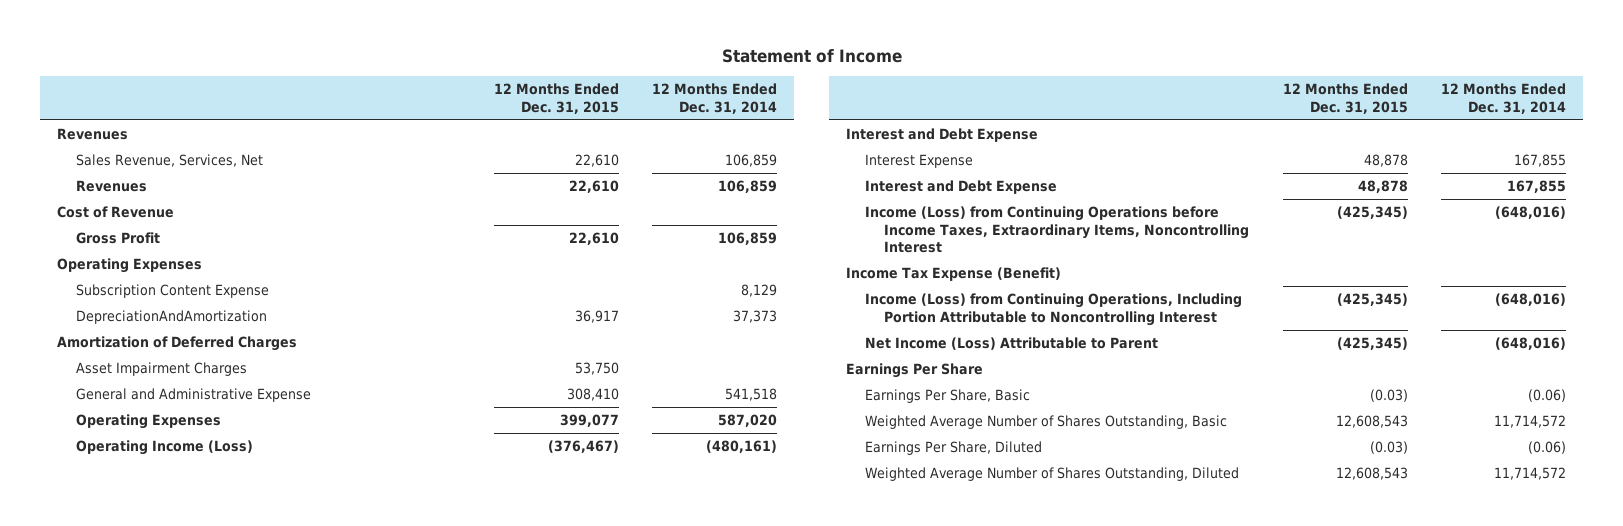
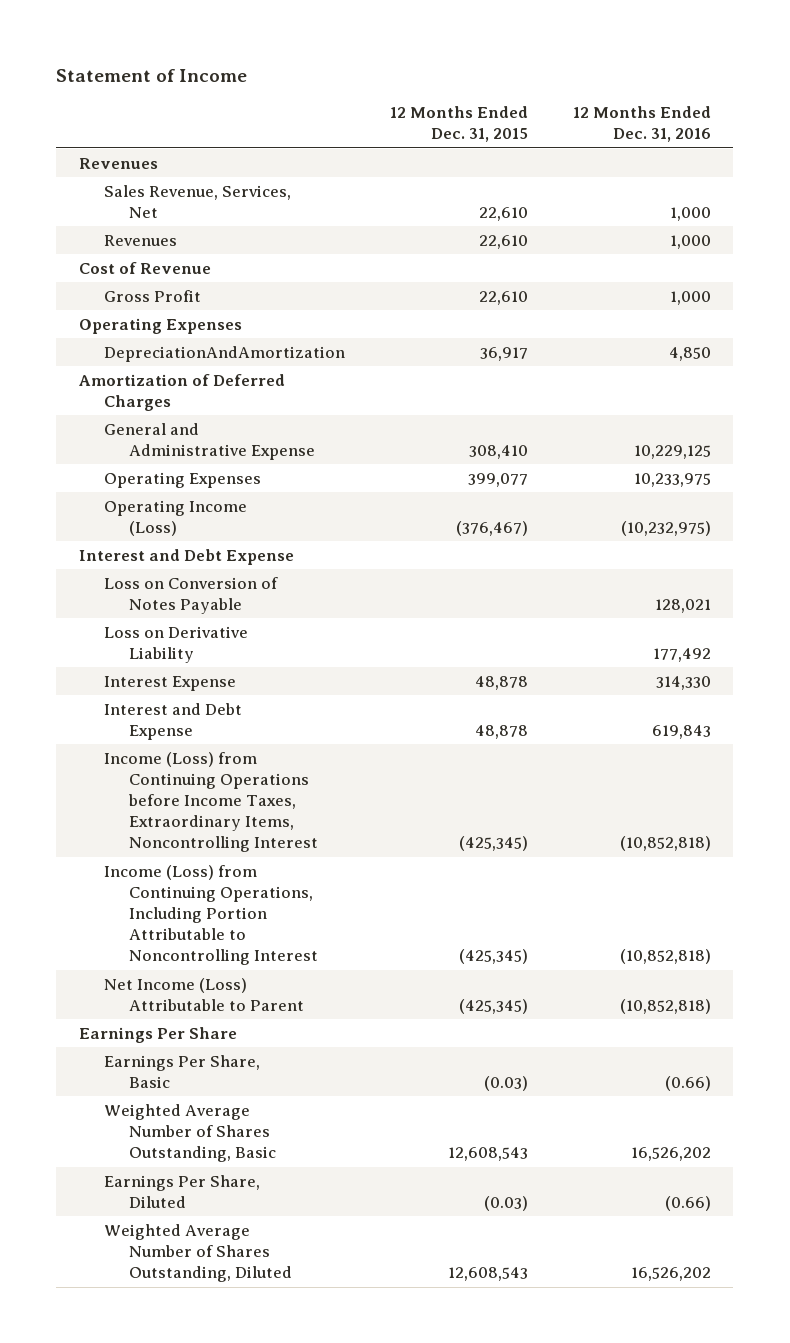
[652,83,778,114] 12 Months Ended Dec. 31, 2014 -> none
none -> [572,106,711,143] 12 Months Ended Dec. 31, 2016
[75,284,269,299] Subscription Content Expense -> none
[75,362,247,377] Asset Impairment Charges -> none
none -> [103,576,278,615] Loss on Conversion of Notes Payable
none -> [103,625,248,664] Loss on Derivative Liability
[846,267,1062,282] Income Tax Expense (Benefit) -> none

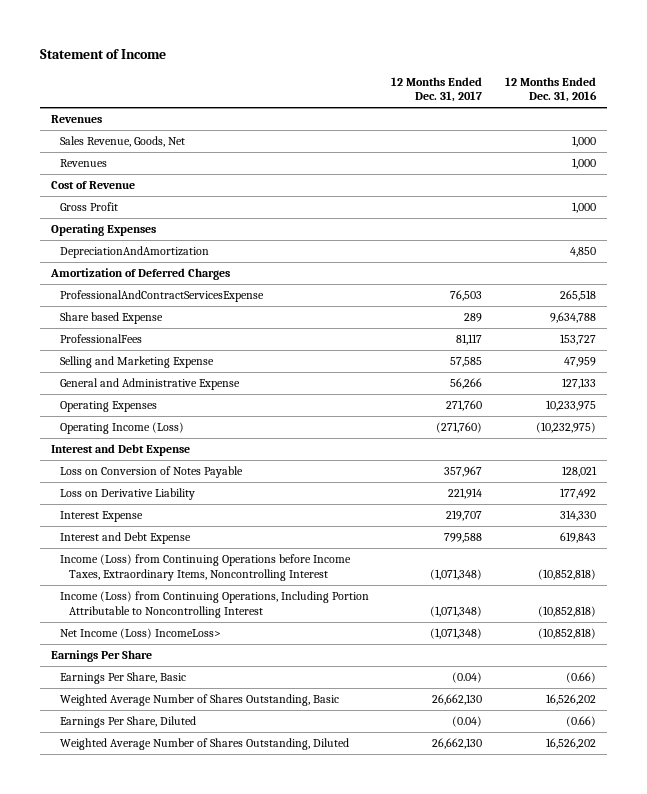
[389,106,528,143] 12 Months Ended Dec. 31, 2015 -> none
none -> [391,76,483,103] 12 Months Ended Dec. 31, 2017
[103,184,291,219] Sales Revenue, Services, Net -> [60,136,186,148] Sales Revenue, Goods, Net
none -> [60,290,265,303] ProfessionalAndContractServicesExpense
none -> [60,312,164,325] Share based Expense
none -> [60,334,143,344] ProfessionalFees
none -> [60,356,215,369] Selling and Marketing Expense
[633,445,711,460] 10,229,125 -> [561,378,596,390] 127,133
[103,977,304,1012] Net Income (Loss) Attributable to Parent -> [60,628,222,640] Net Income (Loss) IncomeLoss>

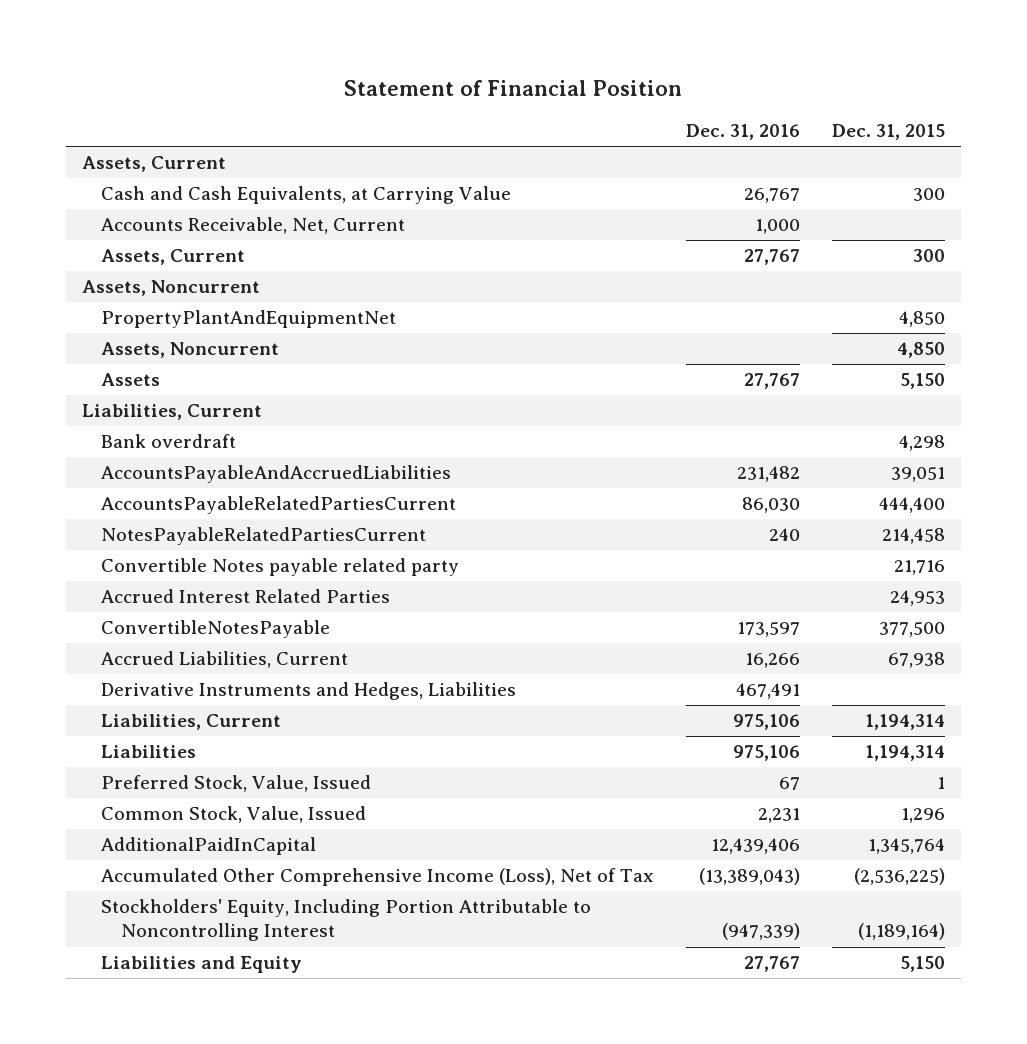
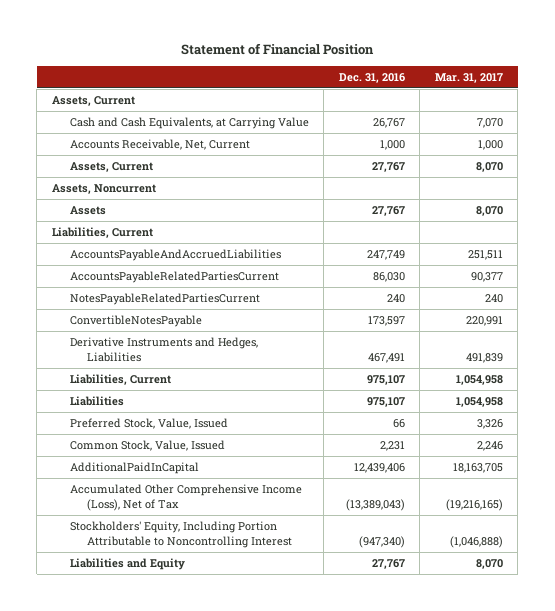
[831,124,945,141] Dec. 31, 2015 -> none
none -> [434,72,503,83] Mar. 31, 2017
[101,310,397,329] PropertyPlantAndEquipmentNet -> none
[101,342,280,359] Assets, Noncurrent -> none
[101,434,237,449] Bank overdraft -> none
[737,466,801,483] 231,482 -> [366,250,405,261] 247,749
[101,558,460,577] Convertible Notes payable related party -> none
[101,589,391,604] Accrued Interest Related Parties -> none
[101,651,349,669] Accrued Liabilities, Current -> none
[733,714,801,731] 975,106 -> [366,375,405,386] 975,107
[733,745,801,762] 975,106 -> [366,397,405,408] 975,107
[779,777,801,791] 67 -> [392,419,405,429] 66
[722,923,801,941] (947,339) -> [358,535,405,548] (947,340)

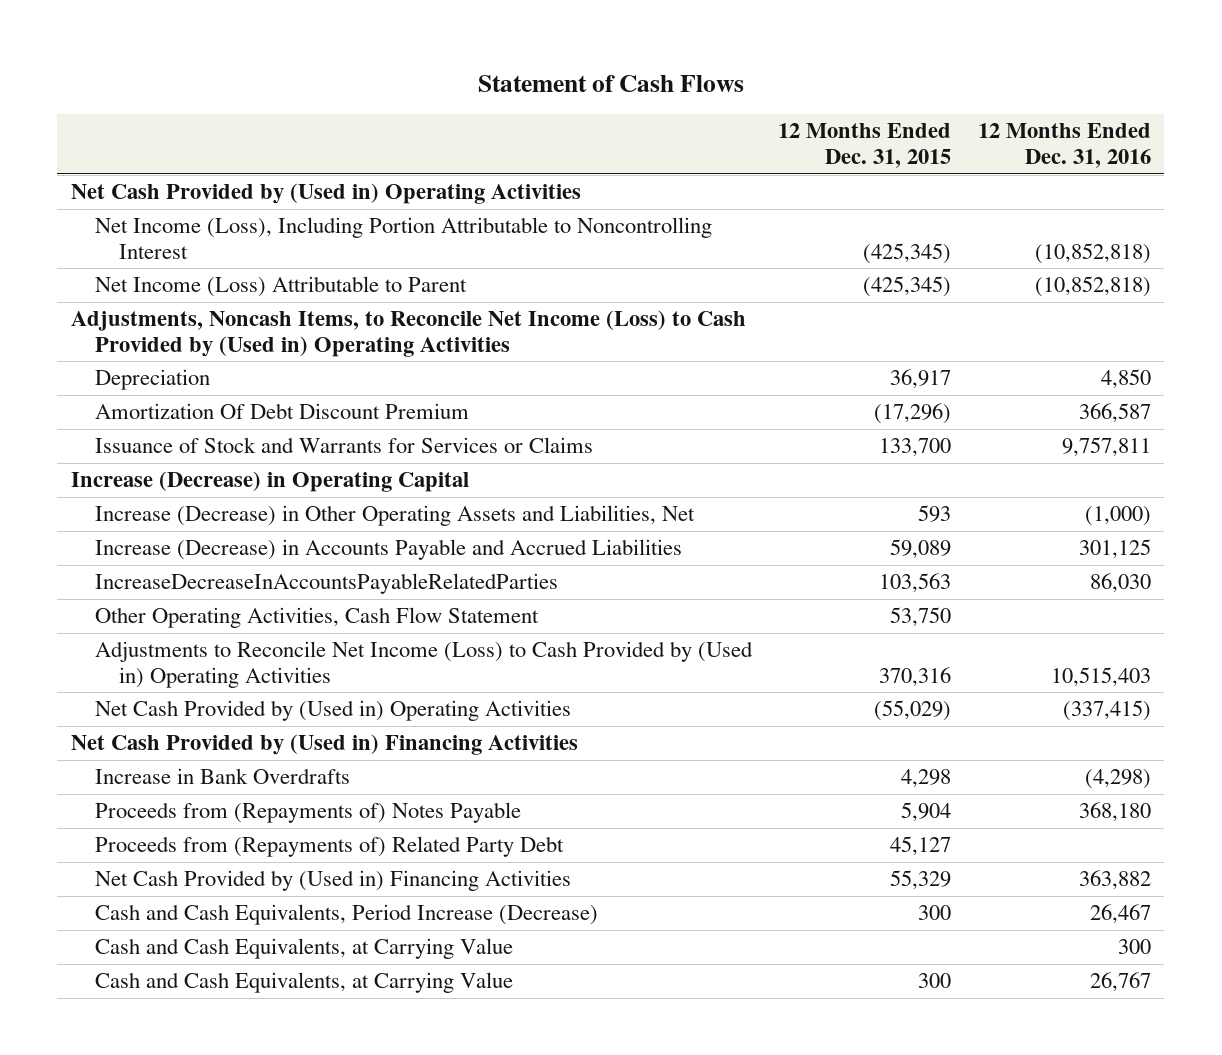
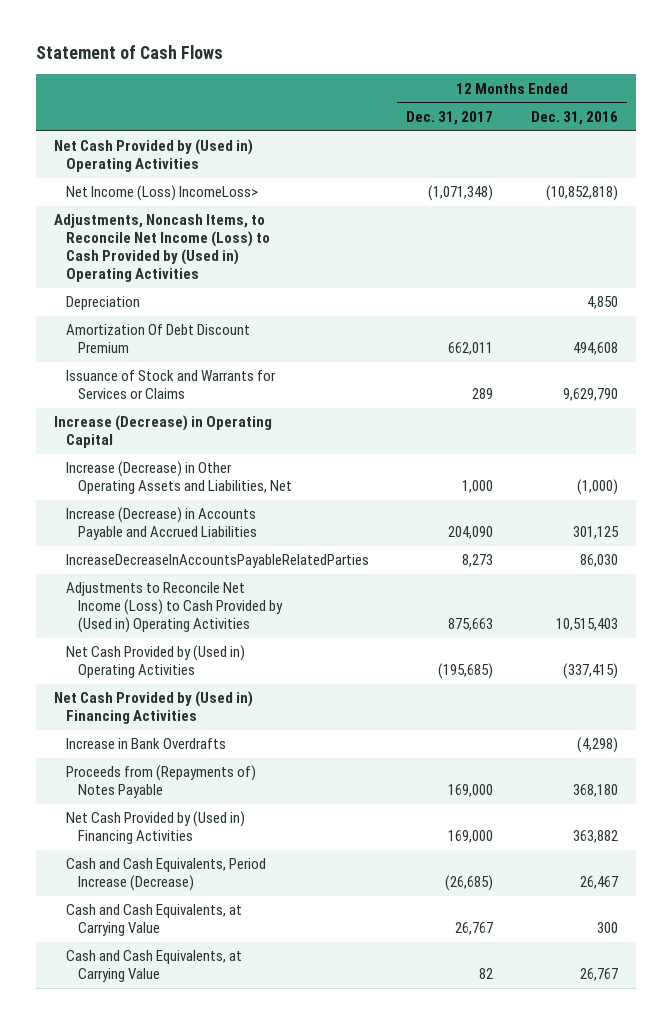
[778,123,952,169] 12 Months Ended Dec. 31, 2015 -> none
none -> [406,110,494,125] Dec. 31, 2017
[94,217,712,260] Net Income (Loss), Including Portion Attributable to Noncontrolling Interest -> none
[94,276,467,298] Net Income (Loss) Attributable to Parent -> [66,185,259,202] Net Income (Loss) IncomeLoss>
[1078,403,1151,424] 366,587 -> [572,342,618,356] 494,608
[1061,437,1151,458] 9,757,811 -> [562,388,618,402] 9,629,790
[94,607,539,629] Other Operating Activities, Cash Flow Statement -> none
[94,836,564,858] Proceeds from (Repayments of) Related Party Debt -> none

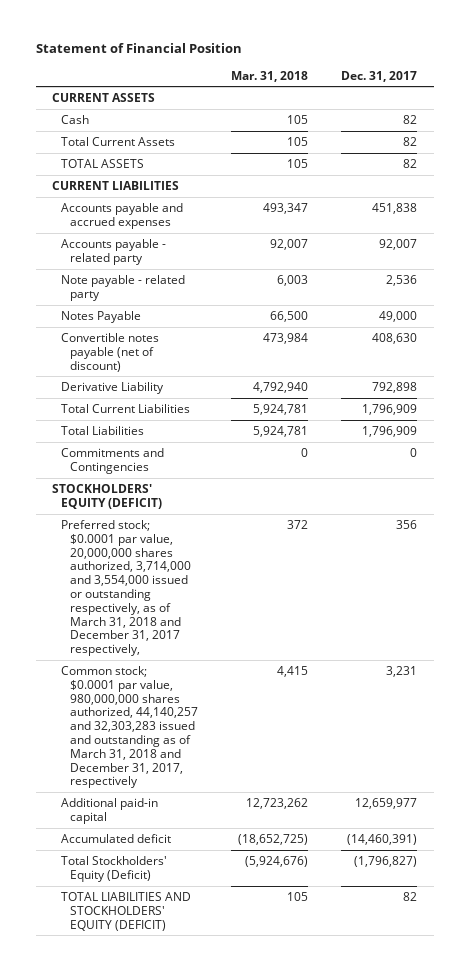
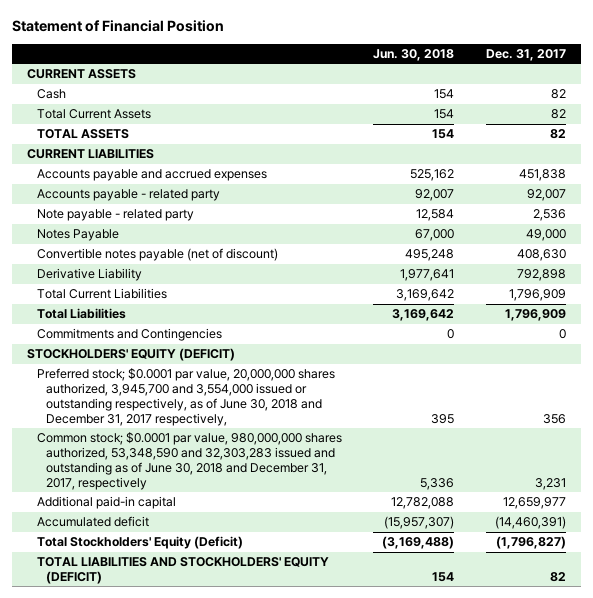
[231,70,309,82] Mar. 31, 2018 -> none
none -> [373,48,455,61] Jun. 30, 2018
[61,519,191,657] Preferred stock; $0.0001 par value, 20,000,000 shares authorized, 3,714,000 and 3,554,000 issued or outstanding respectively, as of March 31, 2018 and December 31, 2017 respectively, -> [36,368,335,426] Preferred stock; $0.0001 par value, 20,000,000 shares authorized, 3,945,700 and 3,554,000 issued or outstanding respectively, as of June 30, 2018 and December 31, 2017 respectively,
[61,665,198,789] Common stock; $0.0001 par value, 980,000,000 shares authorized, 44,140,257 and 32,303,283 issued and outstanding as of March 31, 2018 and December 31, 2017, respectively -> [36,432,342,490] Common stock; $0.0001 par value, 980,000,000 shares authorized, 53,348,590 and 32,303,283 issued and outstanding as of June 30, 2018 and December 31, 2017, respectively

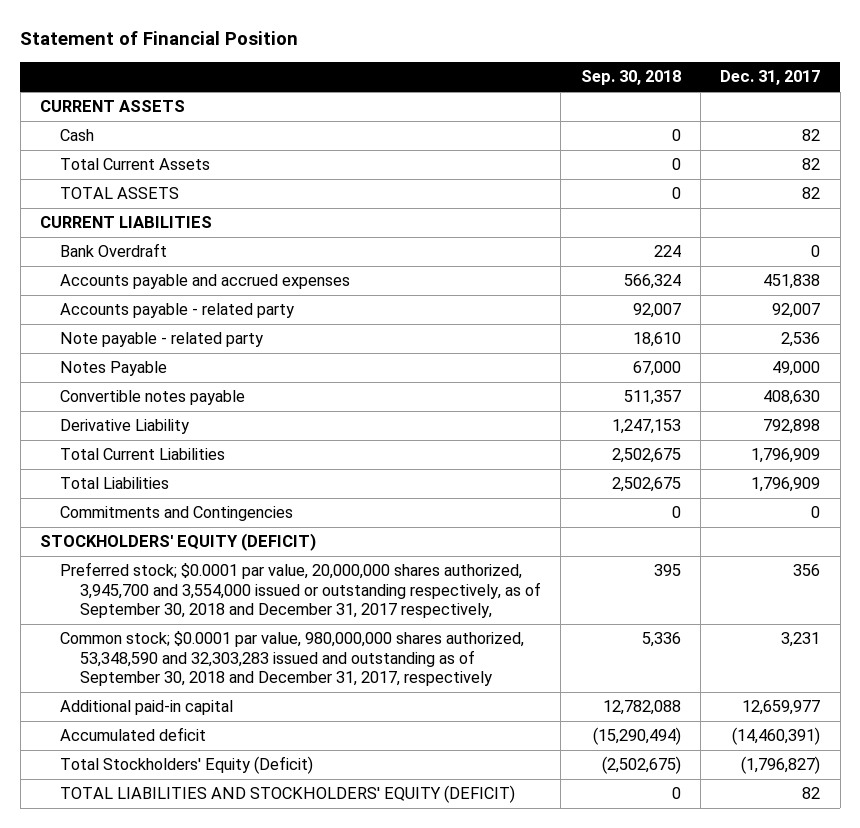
[373,48,455,61] Jun. 30, 2018 -> none
none -> [580,70,681,86] Sep. 30, 2018
none -> [60,243,168,258] Bank Overdraft
[36,248,278,262] Convertible notes payable (net of discount) -> [60,390,246,406] Convertible notes payable
[36,368,335,426] Preferred stock; $0.0001 par value, 20,000,000 shares authorized, 3,945,700 and 3,554,000 issued or outstanding respectively, as of June 30, 2018 and December 31, 2017 respectively, -> [60,562,542,619] Preferred stock; $0.0001 par value, 20,000,000 shares authorized, 3,945,700 and 3,554,000 issued or outstanding respectively, as of September 30, 2018 and December 31, 2017 respectively,
[36,432,342,490] Common stock; $0.0001 par value, 980,000,000 shares authorized, 53,348,590 and 32,303,283 issued and outstanding as of June 30, 2018 and December 31, 2017, respectively -> [60,631,525,687] Common stock; $0.0001 par value, 980,000,000 shares authorized, 53,348,590 and 32,303,283 issued and outstanding as of September 30, 2018 and December 31, 2017, respectively

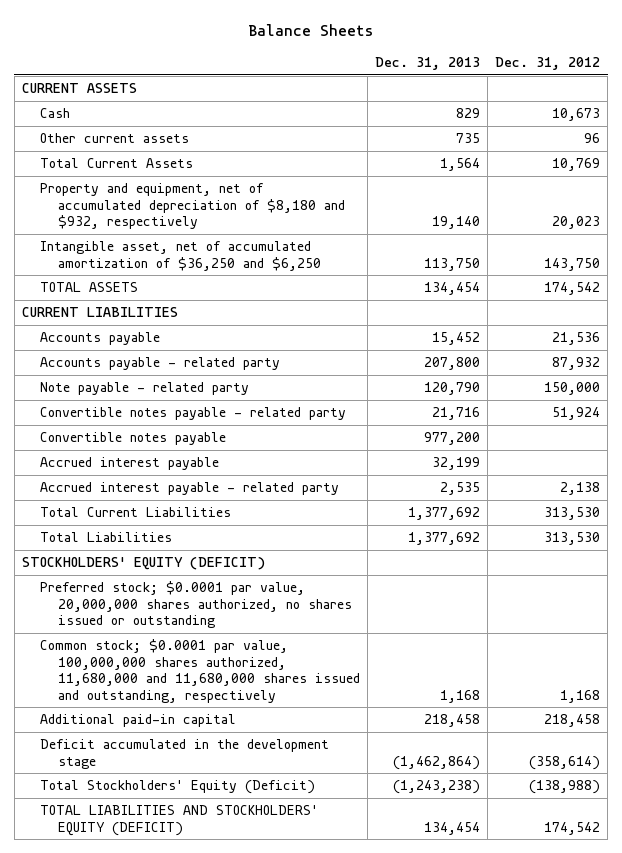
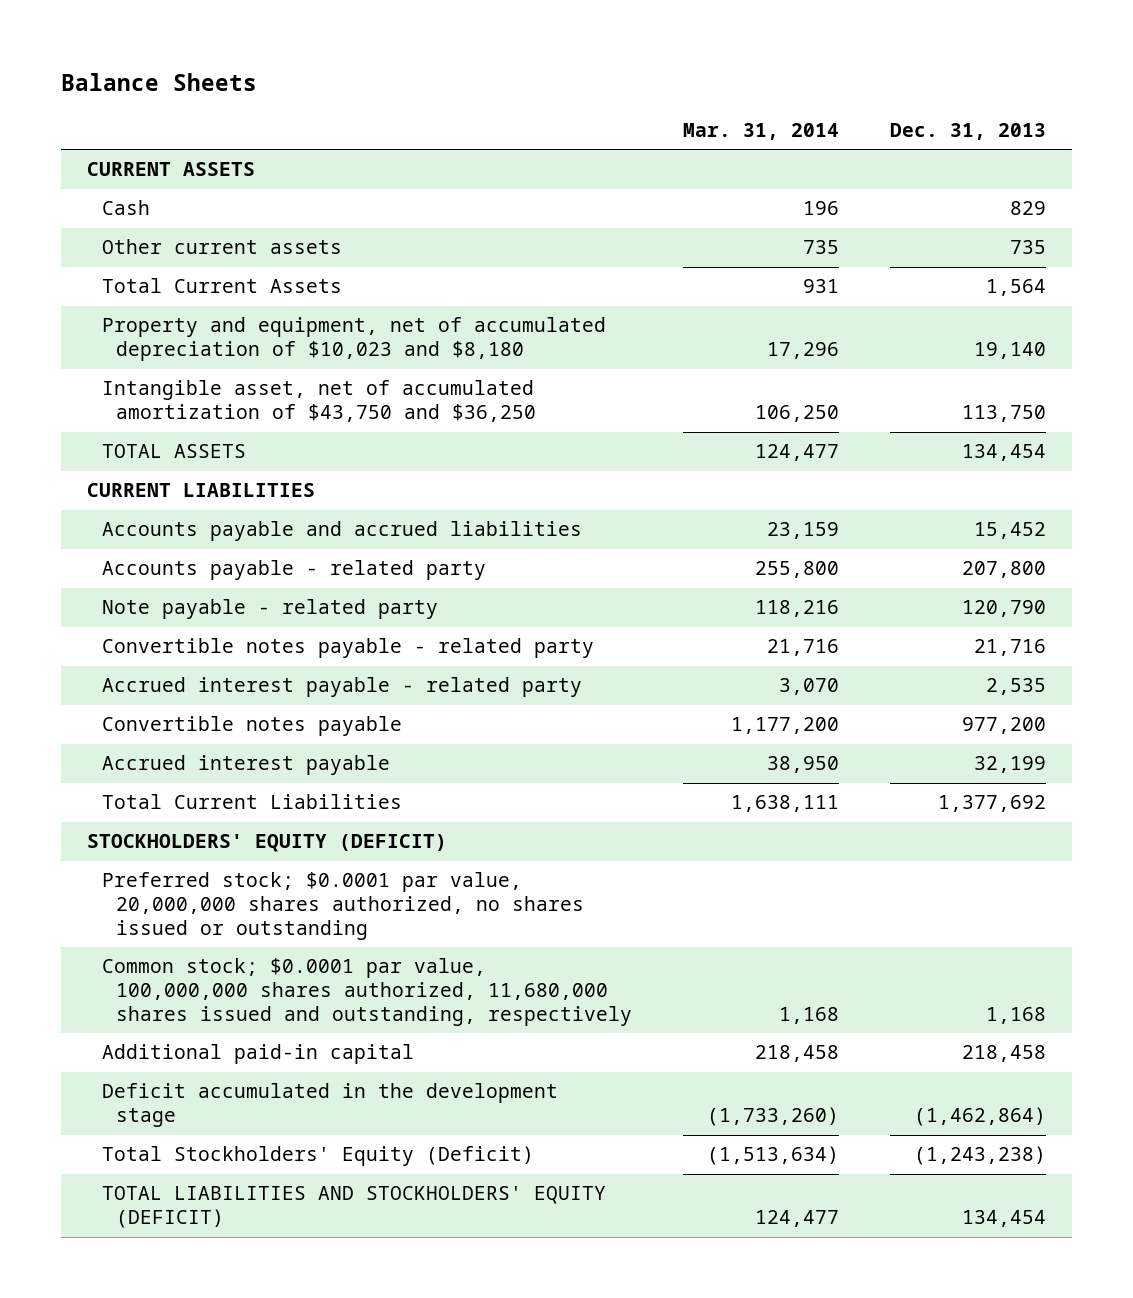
[495,57,601,71] Dec. 31, 2012 -> none
none -> [683,122,840,140] Mar. 31, 2014
[40,183,346,230] Property and equipment, net of accumulated depreciation of $8,180 and $932, respectively -> [101,317,606,362] Property and equipment, net of accumulated depreciation of $10,023 and $8,180
[40,241,322,271] Intangible asset, net of accumulated amortization of $36,250 and $6,250 -> [101,380,537,423] Intangible asset, net of accumulated amortization of $43,750 and $36,250
[40,332,161,346] Accounts payable -> [101,521,582,542] Accounts payable and accrued liabilities
[40,482,340,496] Accrued interest payable - related party -> [101,677,582,698] Accrued interest payable - related party
[40,532,173,543] Total Liabilities -> none
[40,639,361,703] Common stock; $0.0001 par value, 100,000,000 shares authorized, 11,680,000 and 11,680,000 shares issued and outstanding, respectively -> [101,958,633,1027] Common stock; $0.0001 par value, 100,000,000 shares authorized, 11,680,000 shares issued and outstanding, respectively

